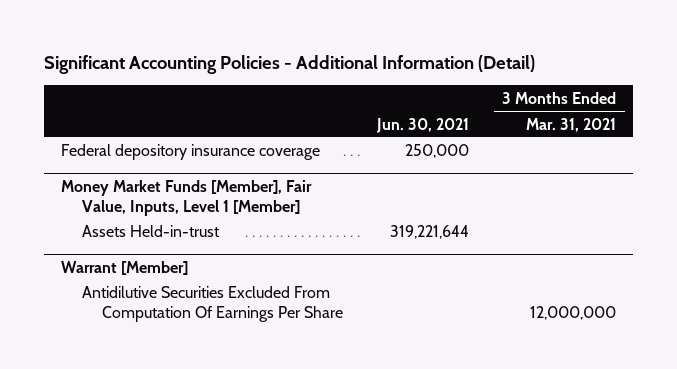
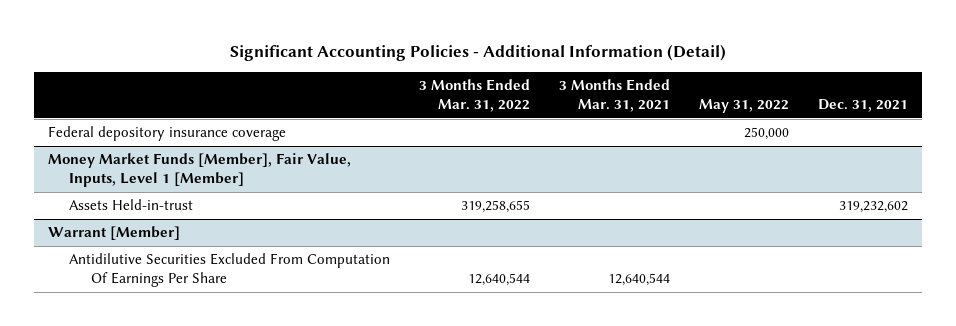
[375,117,469,133] Jun. 30, 2021 -> none
none -> [419,79,531,112] 3 Months Ended Mar. 31, 2022
none -> [698,98,789,113] May 31, 2022
none -> [817,98,908,112] Dec. 31, 2021
[530,306,617,321] 12,000,000 -> [608,273,671,287] 12,640,544

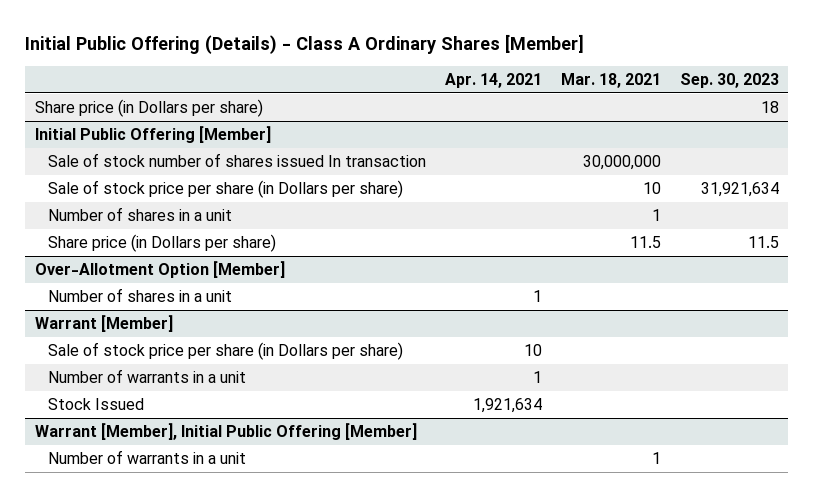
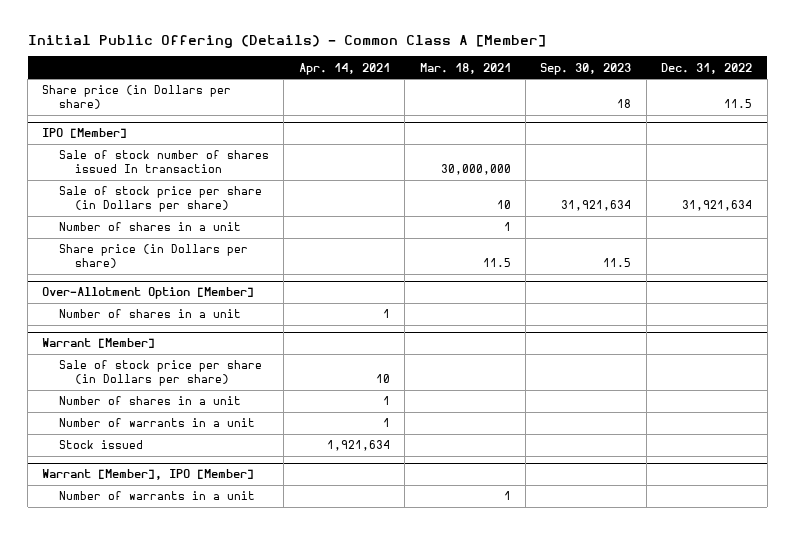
[25,33,585,54] Initial Public Offering (Details) - Class A Ordinary Shares [Member] -> [27,35,546,49] Initial Public Offering (Details) - Common Class A [Member]
none -> [661,62,753,74] Dec. 31, 2022
[34,126,271,144] Initial Public Offering [Member] -> [42,128,128,139] IPO [Member]
none -> [58,396,241,406] Number of shares in a unit
[48,398,145,411] Stock Issued -> [58,440,143,450] Stock issued
[34,423,417,441] Warrant [Member], Initial Public Offering [Member] -> [42,469,255,481] Warrant [Member], IPO [Member]

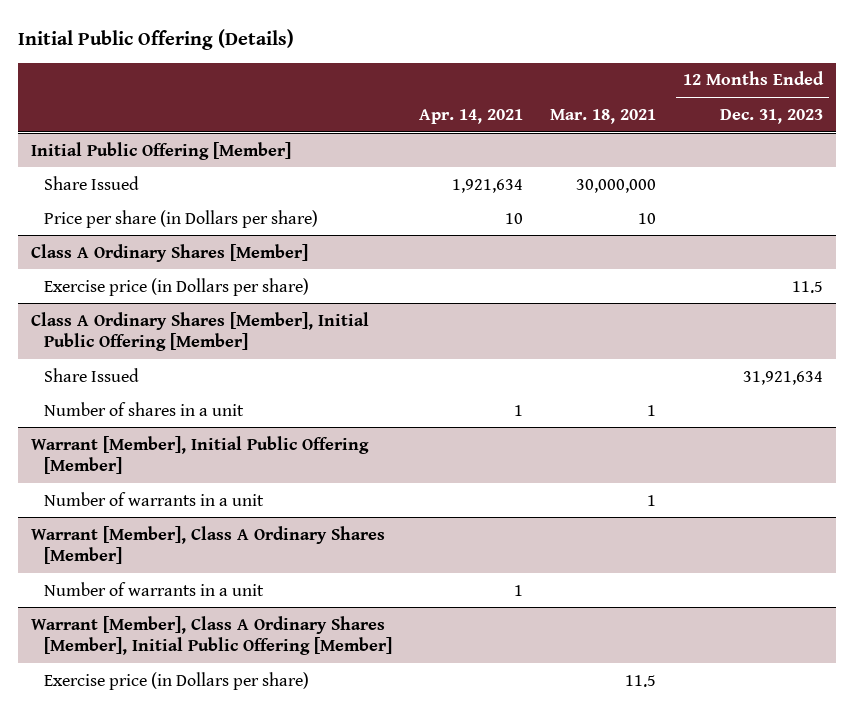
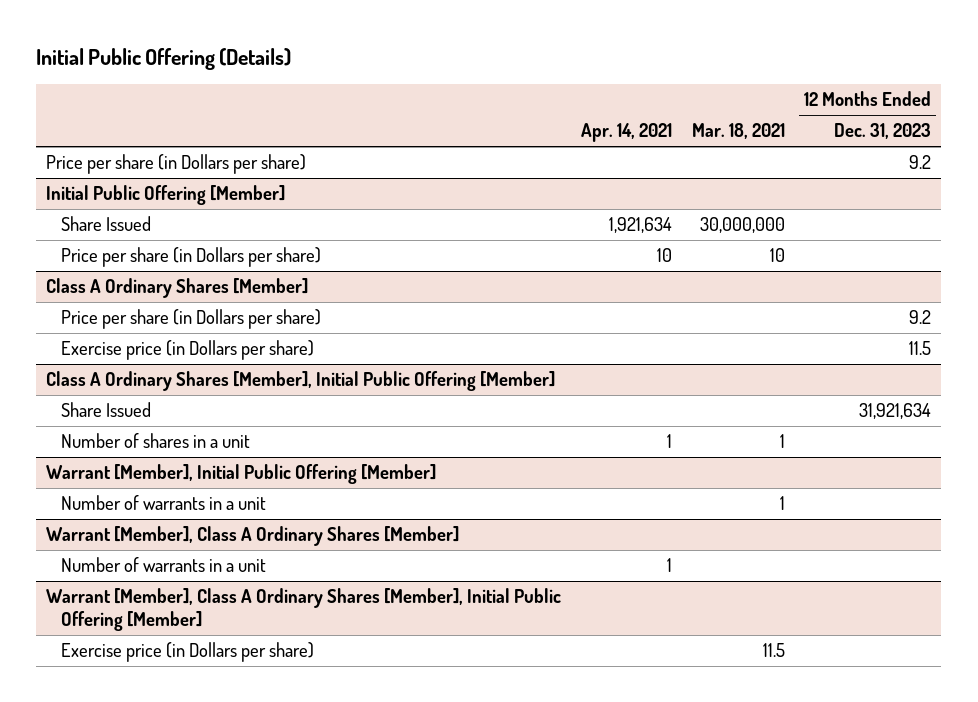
none -> [46,154,307,175] Price per share (in Dollars per share)
none -> [60,309,321,330] Price per share (in Dollars per share)

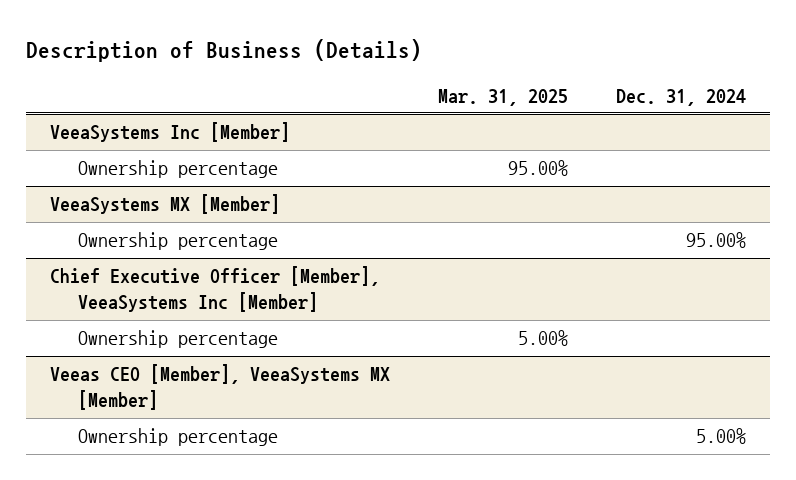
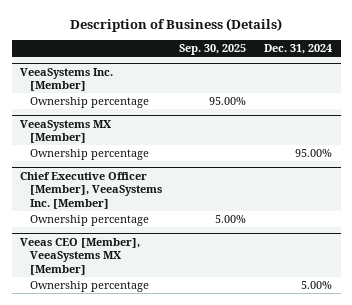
[437,88,568,106] Mar. 31, 2025 -> none
none -> [179,44,247,56] Sep. 30, 2025
[49,122,290,143] VeeaSystems Inc [Member] -> [20,67,114,92] VeeaSystems Inc. [Member]
[49,266,380,313] Chief Executive Officer [Member], VeeaSystems Inc [Member] -> [20,171,162,209] Chief Executive Officer [Member], VeeaSystems Inc. [Member]

